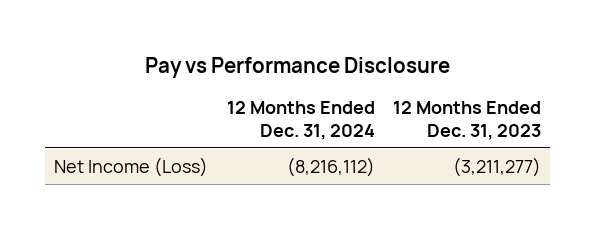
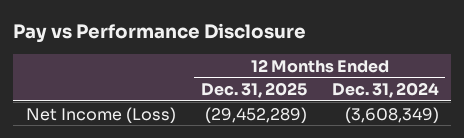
[392,101,541,140] 12 Months Ended Dec. 31, 2023 -> none
none -> [200,81,307,98] Dec. 31, 2025
[286,156,375,177] (8,216,112) -> [344,106,439,123] (3,608,349)

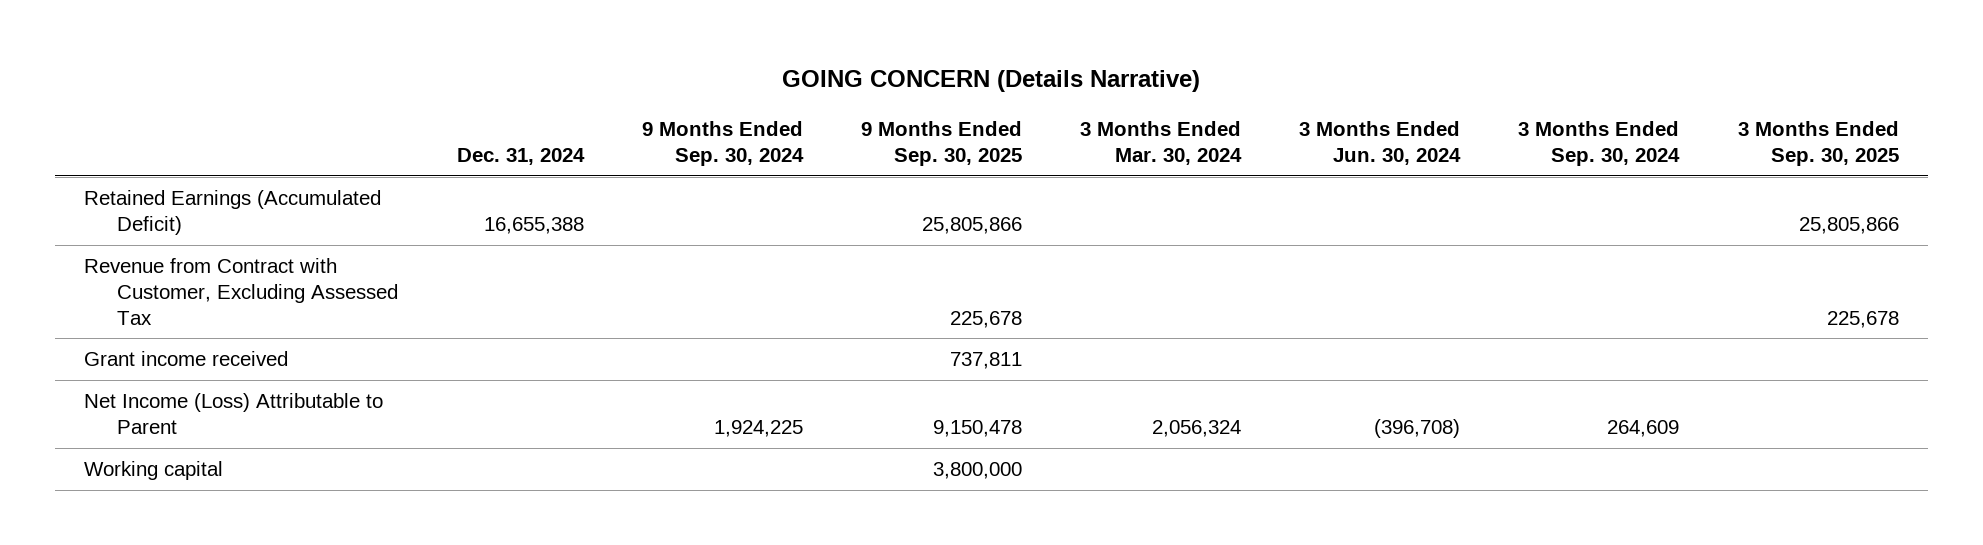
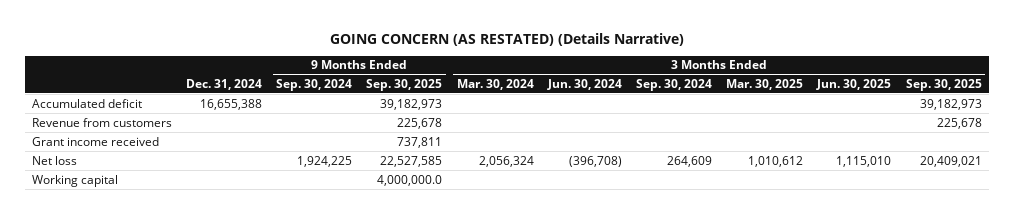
[782,70,1201,93] GOING CONCERN (Details Narrative) -> [329,32,684,46] GOING CONCERN (AS RESTATED) (Details Narrative)
none -> [726,78,804,90] Mar. 30, 2025
none -> [816,78,892,90] Jun. 30, 2025
[84,190,382,235] Retained Earnings (Accumulated Deficit) -> [31,98,142,108] Accumulated deficit
[921,216,1022,234] 25,805,866 -> [380,98,443,110] 39,182,973
[1798,216,1899,234] 25,805,866 -> [919,98,982,110] 39,182,973
[84,258,399,325] Revenue from Contract with Customer, Excluding Assessed Tax -> [31,117,172,127] Revenue from customers
[84,393,384,434] Net Income (Loss) Attributable to Parent -> none
none -> [31,155,77,165] Net loss
[932,462,1022,480] 3,800,000 -> [377,174,443,186] 4,000,000.0

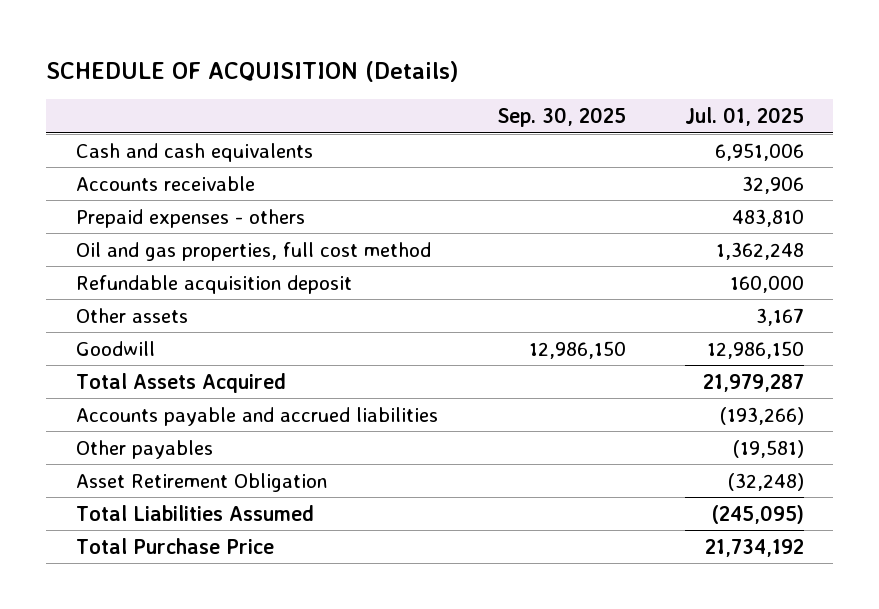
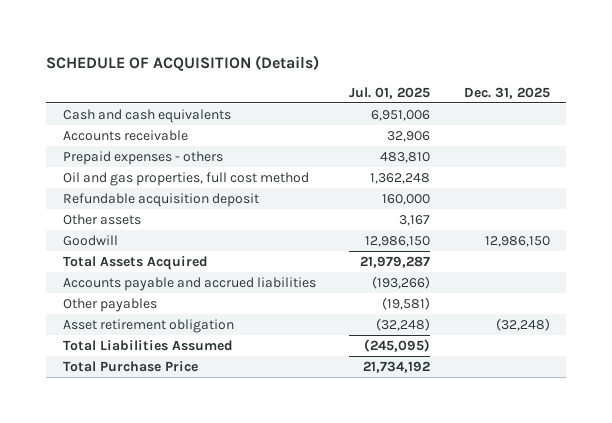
[496,106,626,127] Sep. 30, 2025 -> none
none -> [463,86,550,99] Dec. 31, 2025
[75,472,327,492] Asset Retirement Obligation -> [62,319,234,334] Asset retirement obligation

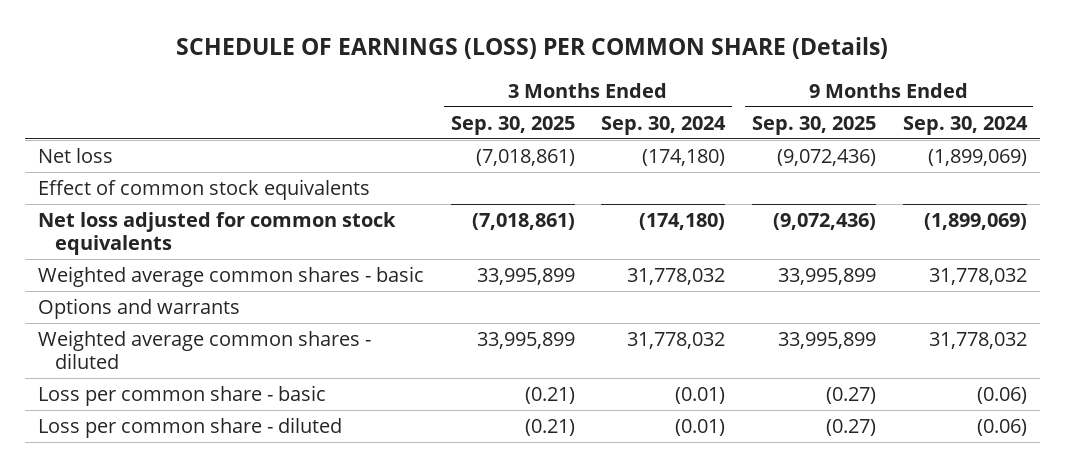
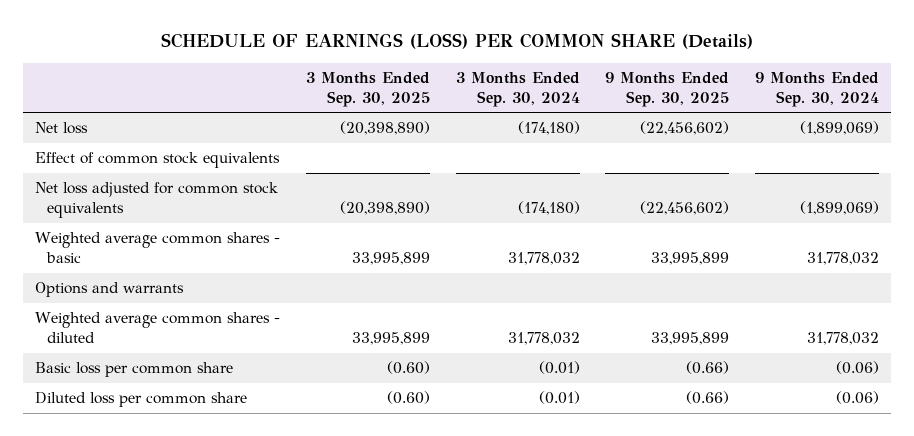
[475,148,575,166] (7,018,861) -> [340,121,431,136] (20,398,890)
[776,148,876,166] (9,072,436) -> [640,121,730,136] (22,456,602)
[471,212,575,230] (7,018,861) -> [340,201,431,216] (20,398,890)
[772,212,876,230] (9,072,436) -> [640,201,730,216] (22,456,602)
[37,384,326,406] Loss per common share - basic -> [35,362,234,378] Basic loss per common share
[524,386,575,404] (0.21) -> [387,361,431,375] (0.60)
[825,386,876,404] (0.27) -> [686,361,730,375] (0.66)
[37,416,342,438] Loss per common share - diluted -> [35,392,248,408] Diluted loss per common share
[524,418,575,436] (0.21) -> [387,391,431,405] (0.60)
[825,418,876,436] (0.27) -> [686,391,730,405] (0.66)

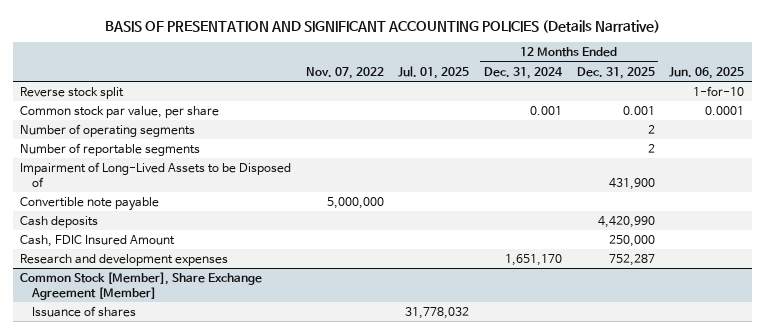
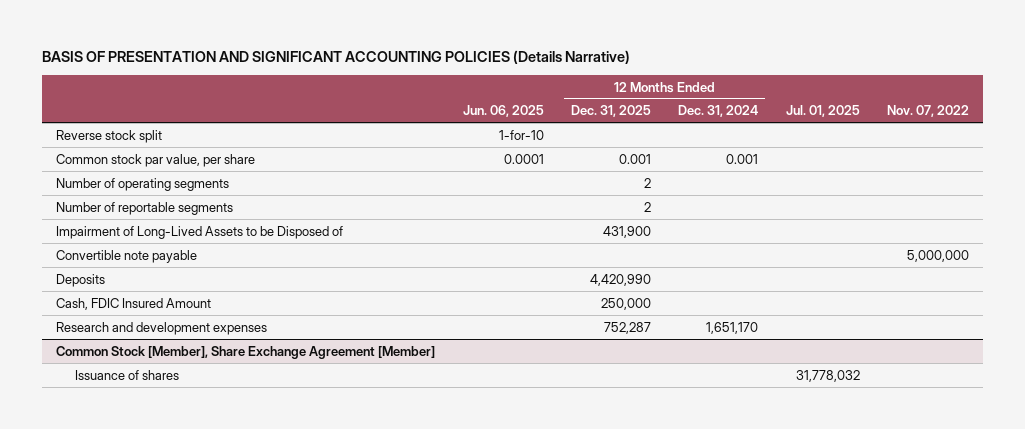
[19,215,98,228] Cash deposits -> [56,273,106,287] Deposits

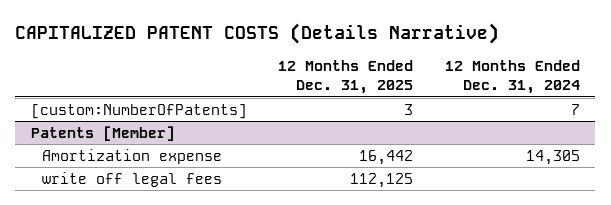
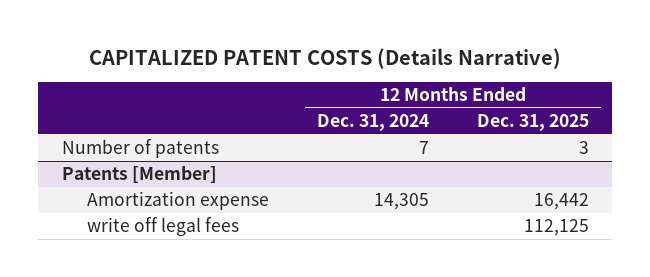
[31,104,248,120] [custom:NumberOfPatents] -> [61,139,219,159] Number of patents

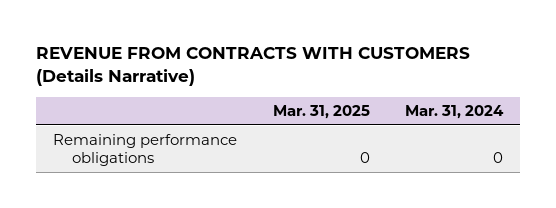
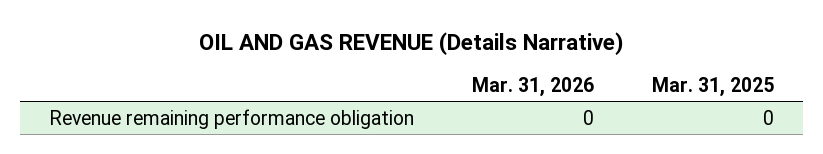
[35,46,470,86] REVENUE FROM CONTRACTS WITH CUSTOMERS (Details Narrative) -> [199,31,624,55] OIL AND GAS REVENUE (Details Narrative)
[404,104,504,119] Mar. 31, 2024 -> none
none -> [471,77,594,98] Mar. 31, 2026
[53,134,238,166] Remaining performance obligations -> [48,108,414,129] Revenue remaining performance obligation

